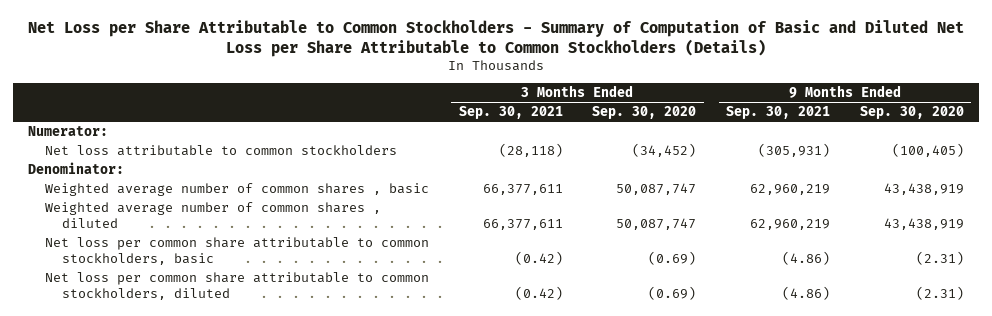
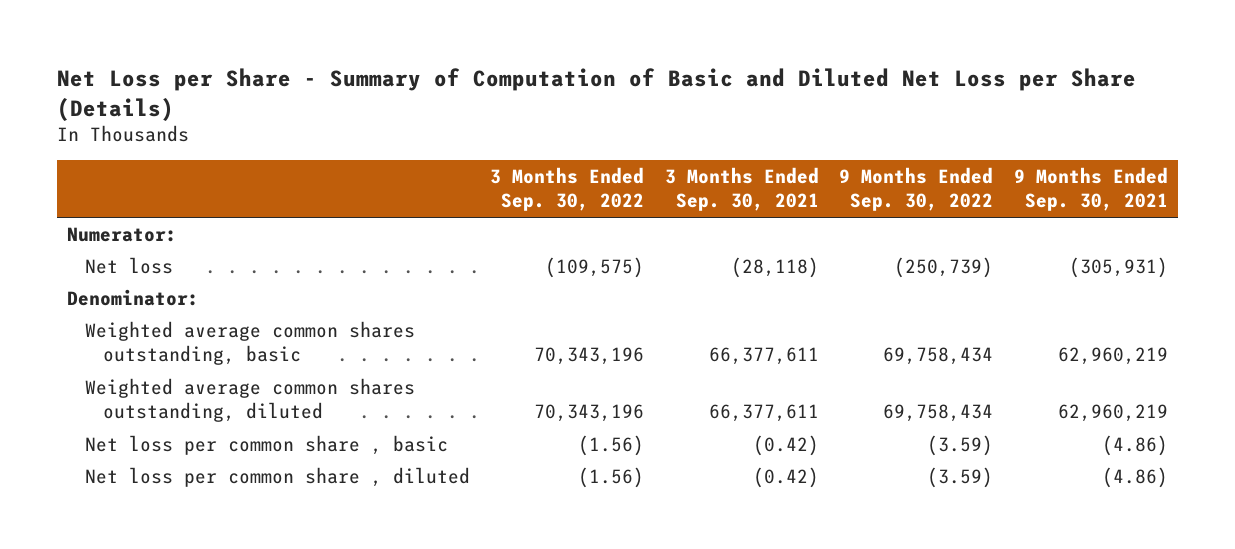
[27,19,964,57] Net Loss per Share Attributable to Common Stockholders - Summary of Computation of Basic and Diluted Net Loss per Share Attributable to Common Stockholders (Details) -> [56,68,1136,121] Net Loss per Share - Summary of Computation of Basic and Diluted Net Loss per Share (Details)
[592,106,697,120] Sep. 30, 2020 -> none
[860,106,965,120] Sep. 30, 2020 -> none
none -> [490,167,645,212] 3 Months Ended Sep. 30, 2022
none -> [839,167,994,212] 9 Months Ended Sep. 30, 2022
[44,145,397,157] Net loss attributable to common stockholders -> [84,256,173,274] Net loss
[44,183,429,197] Weighted average number of common shares , basic -> [84,320,415,366] Weighted average common shares outstanding, basic
[44,202,381,228] Weighted average number of common shares , diluted -> [84,377,415,423] Weighted average common shares outstanding, diluted
[44,237,429,265] Net loss per common share attributable to common stockholders, basic -> [84,434,448,455] Net loss per common share , basic
[44,272,429,300] Net loss per common share attributable to common stockholders, diluted -> [84,466,470,487] Net loss per common share , diluted

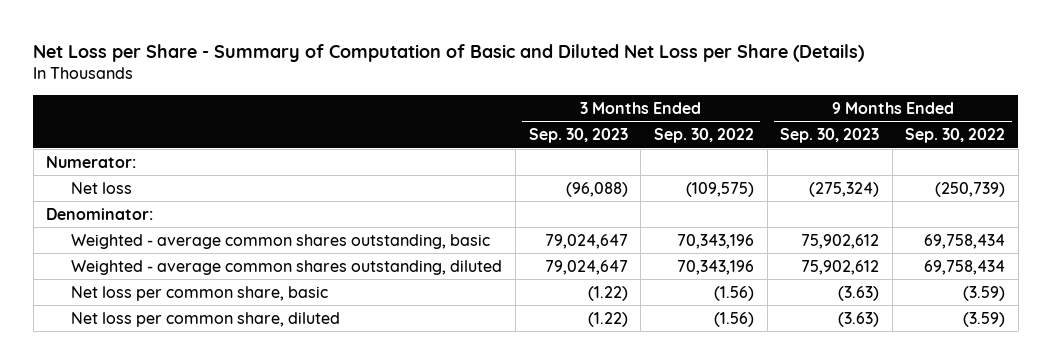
[664,167,819,212] 3 Months Ended Sep. 30, 2021 -> none
[1013,167,1168,212] 9 Months Ended Sep. 30, 2021 -> none
none -> [528,128,628,144] Sep. 30, 2023
none -> [780,128,880,144] Sep. 30, 2023
[84,320,415,366] Weighted average common shares outstanding, basic -> [71,233,491,249] Weighted - average common shares outstanding, basic
[84,377,415,423] Weighted average common shares outstanding, diluted -> [71,259,503,275] Weighted - average common shares outstanding, diluted
[84,434,448,455] Net loss per common share , basic -> [71,285,329,301] Net loss per common share, basic
[84,466,470,487] Net loss per common share , diluted -> [71,311,341,327] Net loss per common share, diluted

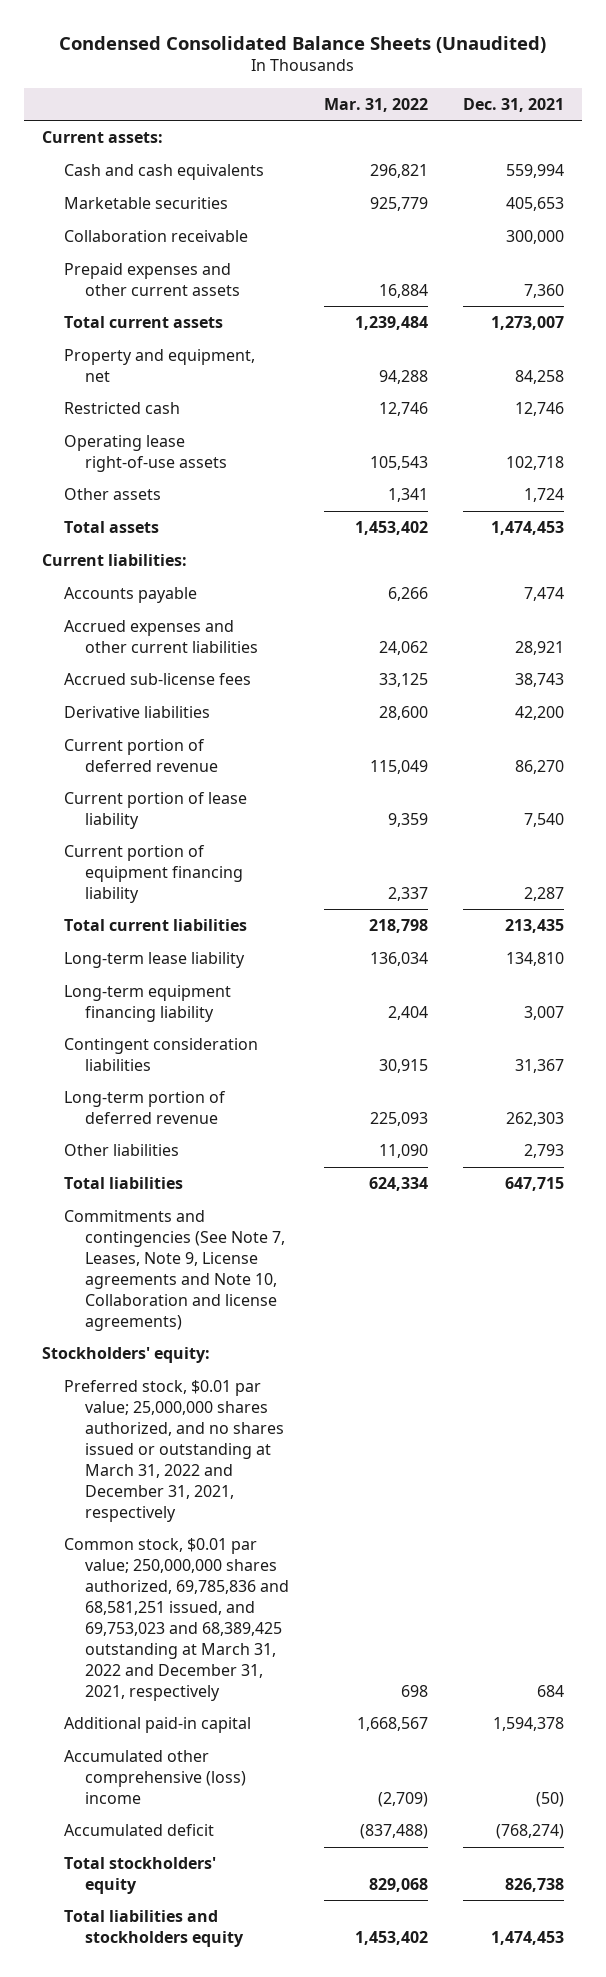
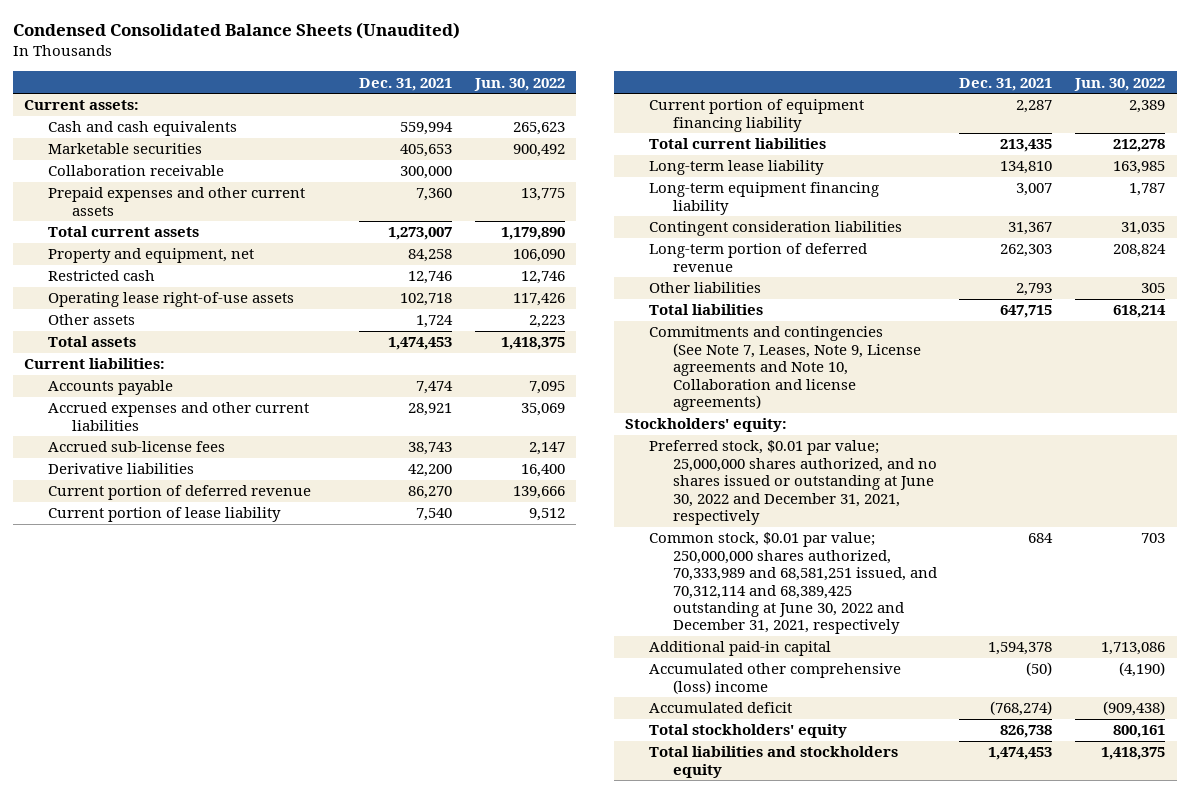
[324,97,429,112] Mar. 31, 2022 -> none
none -> [473,77,565,91] Jun. 30, 2022
[63,1380,285,1522] Preferred stock, $0.01 par value; 25,000,000 shares authorized, and no shares issued or outstanding at March 31, 2022 and December 31, 2021, respectively -> [648,440,937,525] Preferred stock, $0.01 par value; 25,000,000 shares authorized, and no shares issued or outstanding at June 30, 2022 and December 31, 2021, respectively
[63,1538,290,1701] Common stock, $0.01 par value; 250,000,000 shares authorized, 69,785,836 and 68,581,251 issued, and 69,753,023 and 68,389,425 outstanding at March 31, 2022 and December 31, 2021, respectively -> [648,532,937,635] Common stock, $0.01 par value; 250,000,000 shares authorized, 70,333,989 and 68,581,251 issued, and 70,312,114 and 68,389,425 outstanding at June 30, 2022 and December 31, 2021, respectively

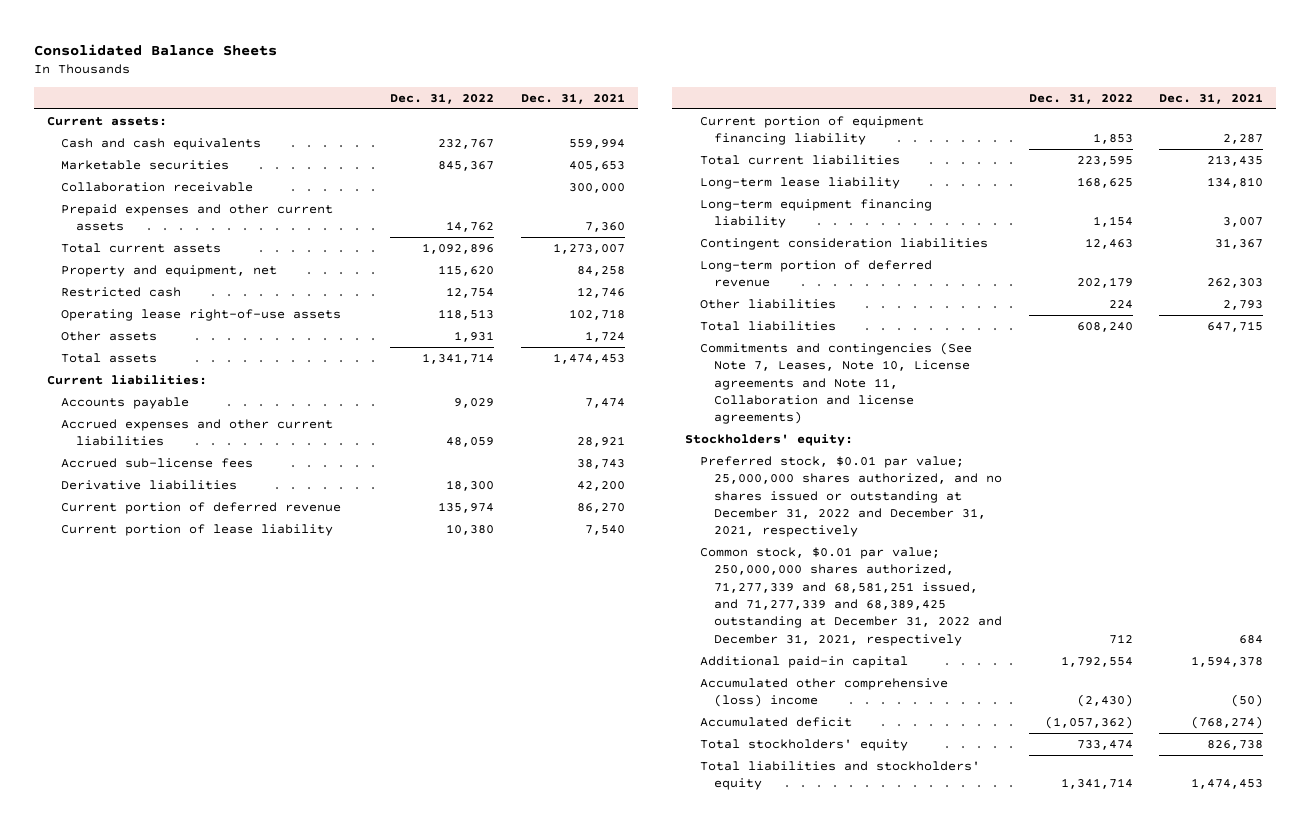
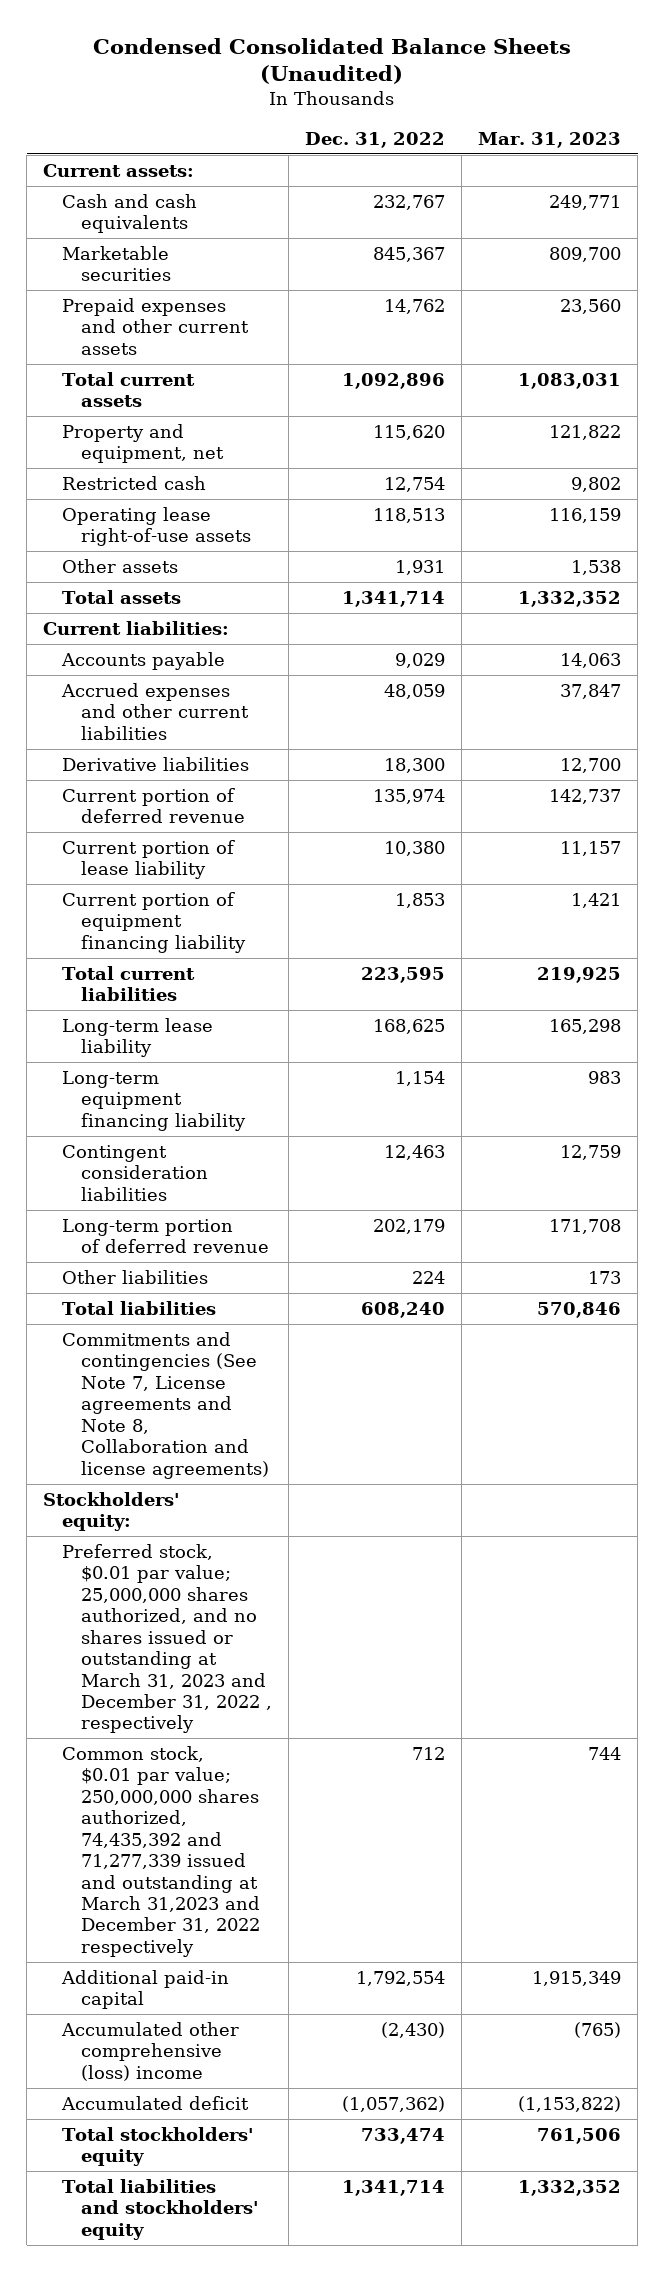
[33,43,277,56] Consolidated Balance Sheets -> [93,38,572,85] Condensed Consolidated Balance Sheets (Unaudited)
[520,92,625,104] Dec. 31, 2021 -> none
none -> [478,131,622,148] Mar. 31, 2023
[61,181,254,192] Collaboration receivable -> none
[61,457,254,468] Accrued sub-license fees -> none
[699,341,972,425] Commitments and contingencies (See Note 7, Leases, Note 10, License agreements and Note 11, Collaboration and license agreements) -> [62,1331,270,1479] Commitments and contingencies (See Note 7, License agreements and Note 8, Collaboration and license agreements)
[699,455,1003,538] Preferred stock, $0.01 par value; 25,000,000 shares authorized, and no shares issued or outstanding at December 31, 2022 and December 31, 2021, respectively -> [62,1543,273,1734] Preferred stock, $0.01 par value; 25,000,000 shares authorized, and no shares issued or outstanding at March 31, 2023 and December 31, 2022 , respectively
[699,546,1003,646] Common stock, $0.01 par value; 250,000,000 shares authorized, 71,277,339 and 68,581,251 issued, and 71,277,339 and 68,389,425 outstanding at December 31, 2022 and December 31, 2021, respectively -> [62,1745,261,1957] Common stock, $0.01 par value; 250,000,000 shares authorized, 74,435,392 and 71,277,339 issued and outstanding at March 31,2023 and December 31, 2022 respectively

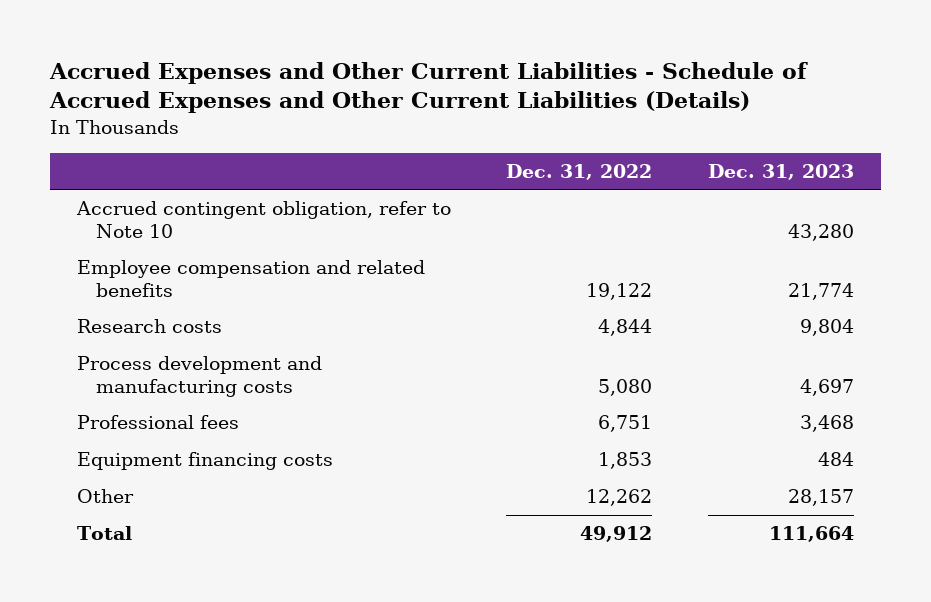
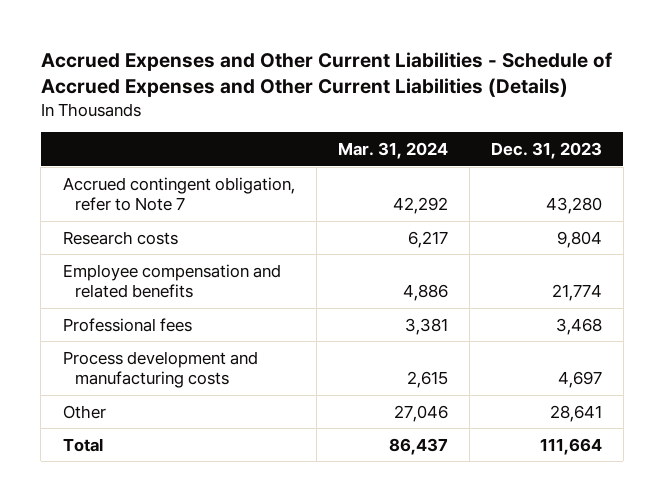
[506,163,653,180] Dec. 31, 2022 -> none
none -> [337,141,448,159] Mar. 31, 2024
[76,201,452,238] Accrued contingent obligation, refer to Note 10 -> [62,176,295,211] Accrued contingent obligation, refer to Note 7
[77,260,426,297] Employee compensation and related benefits -> [62,263,281,298] Employee compensation and related benefits
[77,452,334,471] Equipment financing costs -> none
[77,356,323,397] Process development and manufacturing costs -> [62,350,258,388] Process development and manufacturing costs
[787,489,854,507] 28,157 -> [549,404,602,422] 28,641

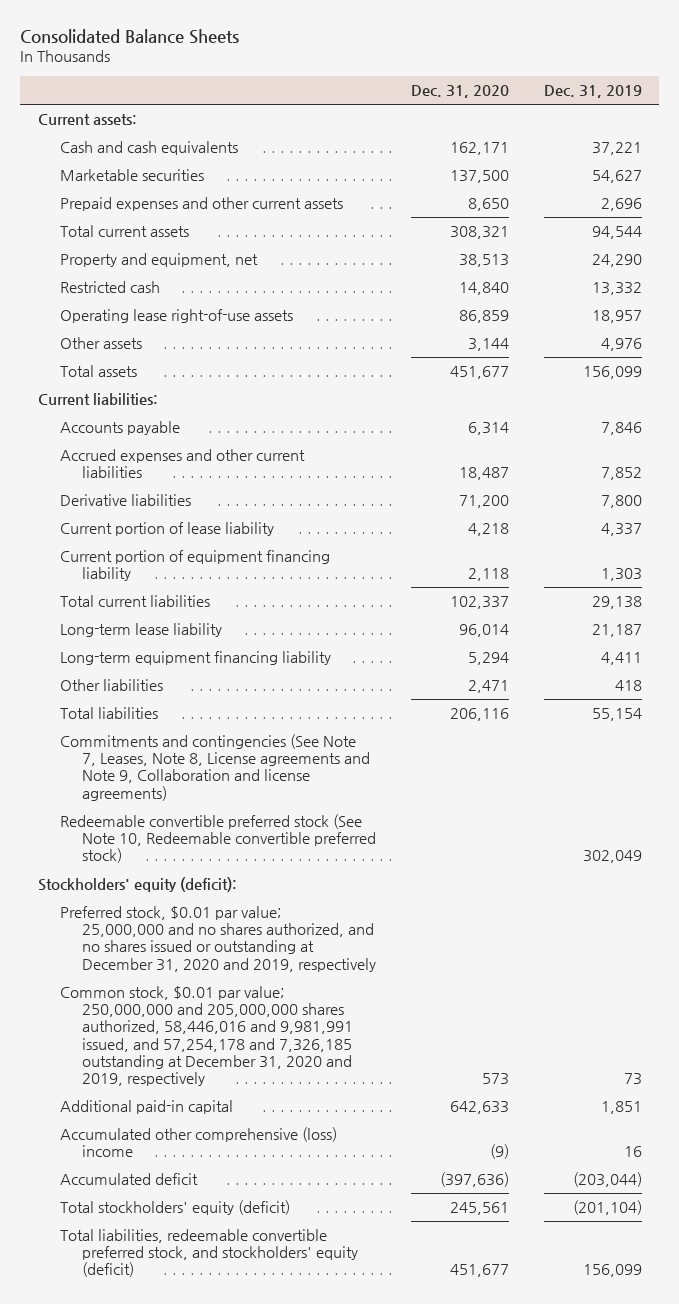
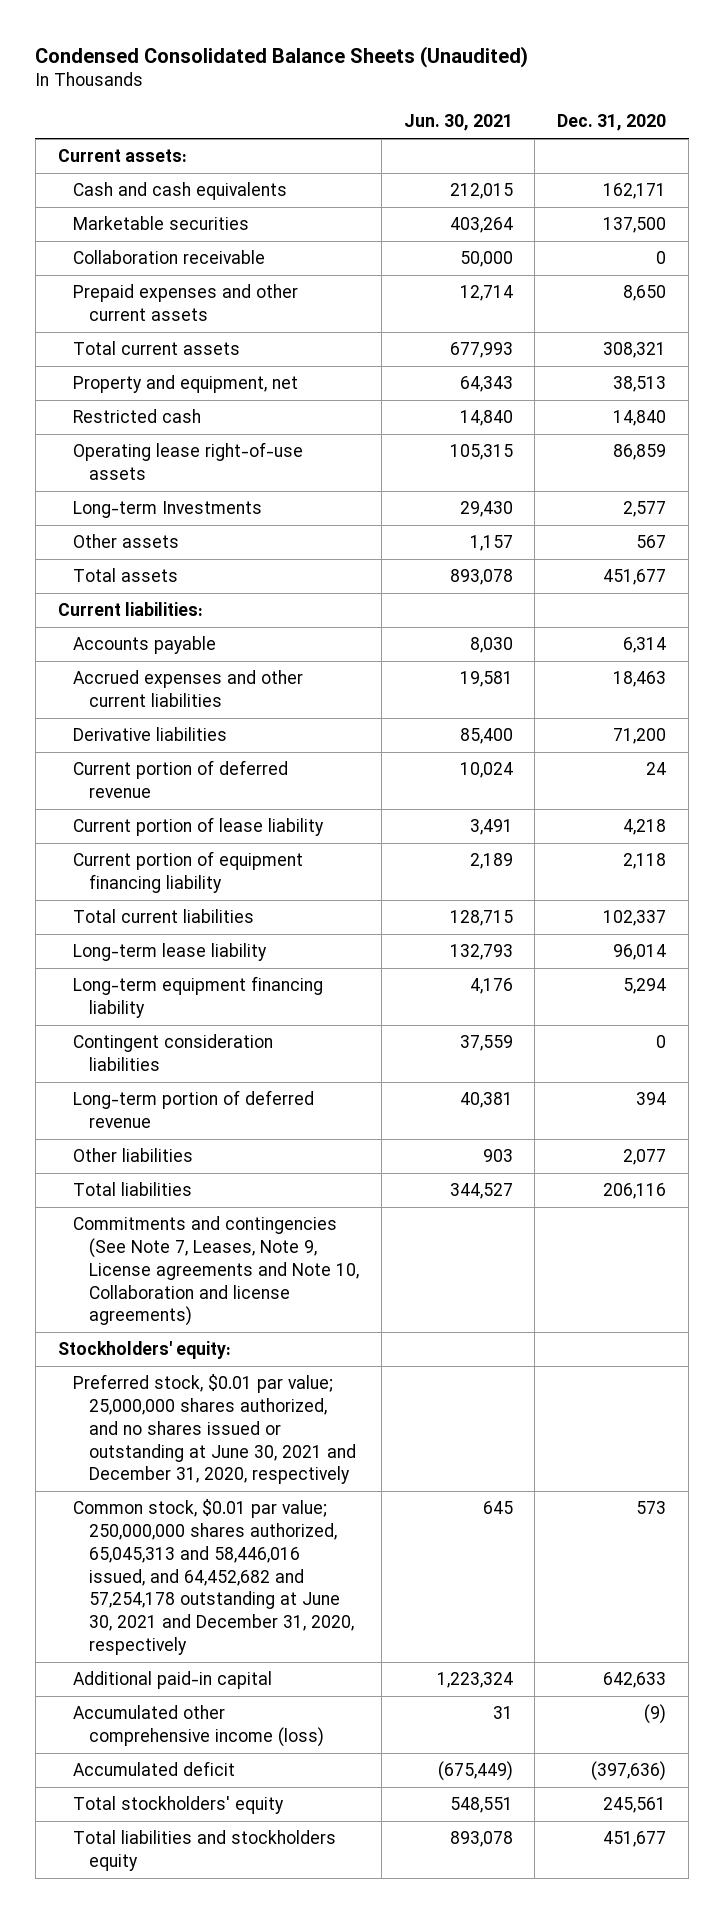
[20,29,240,45] Consolidated Balance Sheets -> [35,45,529,68] Condensed Consolidated Balance Sheets (Unaudited)
[543,84,642,98] Dec. 31, 2019 -> none
none -> [403,114,513,132] Jun. 30, 2021
none -> [73,250,266,265] Collaboration receivable
none -> [73,501,263,519] Long-term Investments
[467,338,509,352] 3,144 -> [636,535,667,549] 567
[458,467,509,481] 18,487 -> [613,671,667,688] 18,463
none -> [73,760,289,799] Current portion of deferred revenue
none -> [73,1034,274,1072] Contingent consideration liabilities
none -> [73,1090,315,1129] Long-term portion of deferred revenue
[467,680,509,694] 2,471 -> [623,1149,667,1166] 2,077
[59,814,376,864] Redeemable convertible preferred stock (See Note 10, Redeemable convertible preferred stock) -> none
[59,734,370,801] Commitments and contingencies (See Note 7, Leases, Note 8, License agreements and Note 9, Collaboration and license agreements) -> [73,1216,359,1327] Commitments and contingencies (See Note 7, Leases, Note 9, License agreements and Note 10, Collaboration and license agreements)
[37,877,237,893] Stockholders' equity (deficit): -> [57,1341,231,1360] Stockholders' equity:
[59,906,376,972] Preferred stock, $0.01 par value; 25,000,000 and no shares authorized, and no shares issued or outstanding at December 31, 2020 and 2019, respectively -> [73,1374,356,1485] Preferred stock, $0.01 par value; 25,000,000 shares authorized, and no shares issued or outstanding at June 30, 2021 and December 31, 2020, respectively
[59,986,353,1086] Common stock, $0.01 par value; 250,000,000 and 205,000,000 shares authorized, 58,446,016 and 9,981,991 issued, and 57,254,178 and 7,326,185 outstanding at December 31, 2020 and 2019, respectively -> [73,1499,354,1656] Common stock, $0.01 par value; 250,000,000 shares authorized, 65,045,313 and 58,446,016 issued, and 64,452,682 and 57,254,178 outstanding at June 30, 2021 and December 31, 2020, respectively
[59,1127,337,1158] Accumulated other comprehensive (loss) income -> [73,1705,324,1748] Accumulated other comprehensive income (loss)
[59,1200,290,1216] Total stockholders' equity (deficit) -> [73,1796,285,1815] Total stockholders' equity
[59,1229,358,1278] Total liabilities, redeemable convertible preferred stock, and stockholders' equity (deficit) -> [73,1830,337,1872] Total liabilities and stockholders equity

